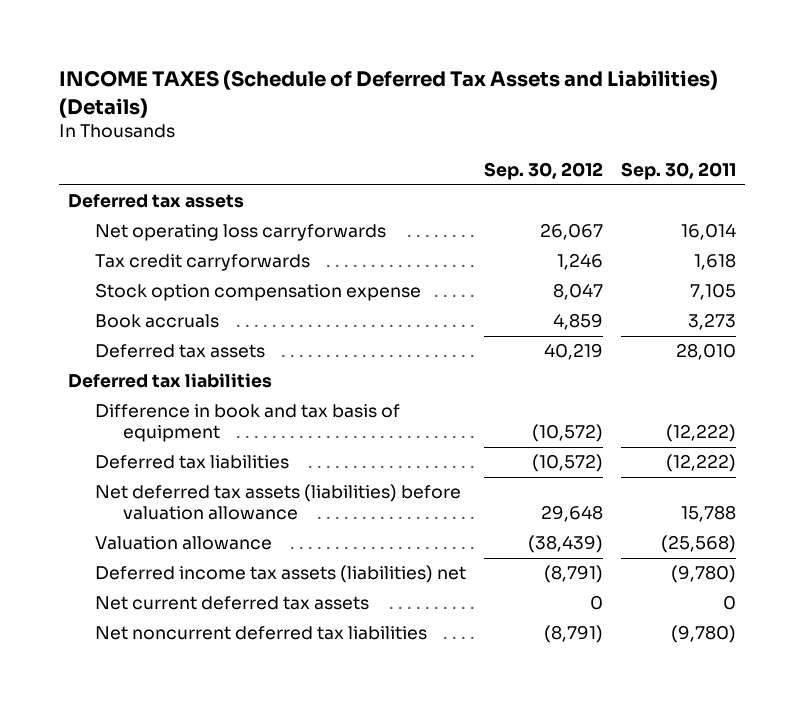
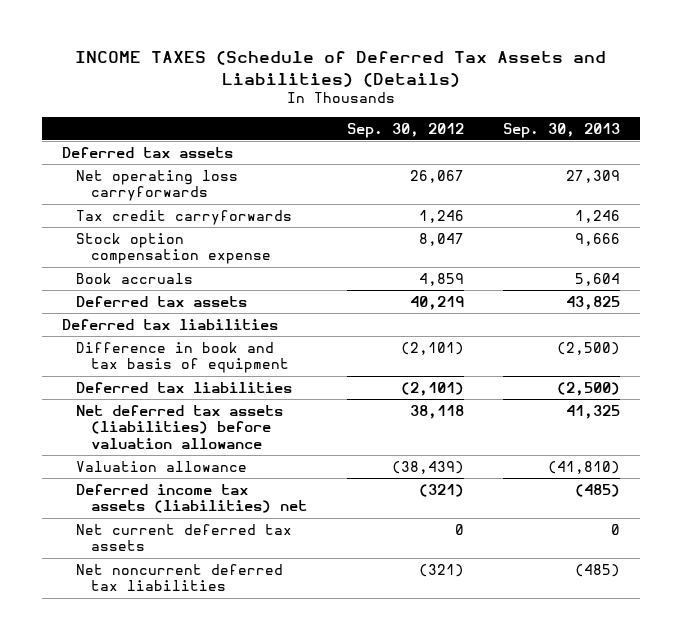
[621,162,737,181] Sep. 30, 2011 -> none
none -> [502,122,620,138] Sep. 30, 2013
[532,424,604,443] (10,572) -> [400,341,464,355] (2,101)
[532,454,604,473] (10,572) -> [400,381,464,396] (2,101)
[541,505,604,523] 29,648 -> [409,404,464,419] 38,118
[544,565,604,584] (8,791) -> [418,483,464,497] (321)
[544,625,604,644] (8,791) -> [418,563,464,577] (321)

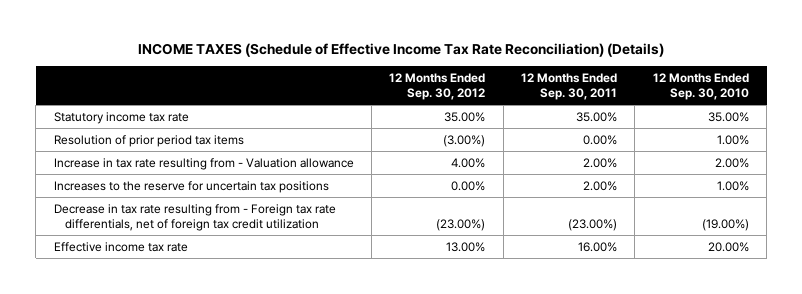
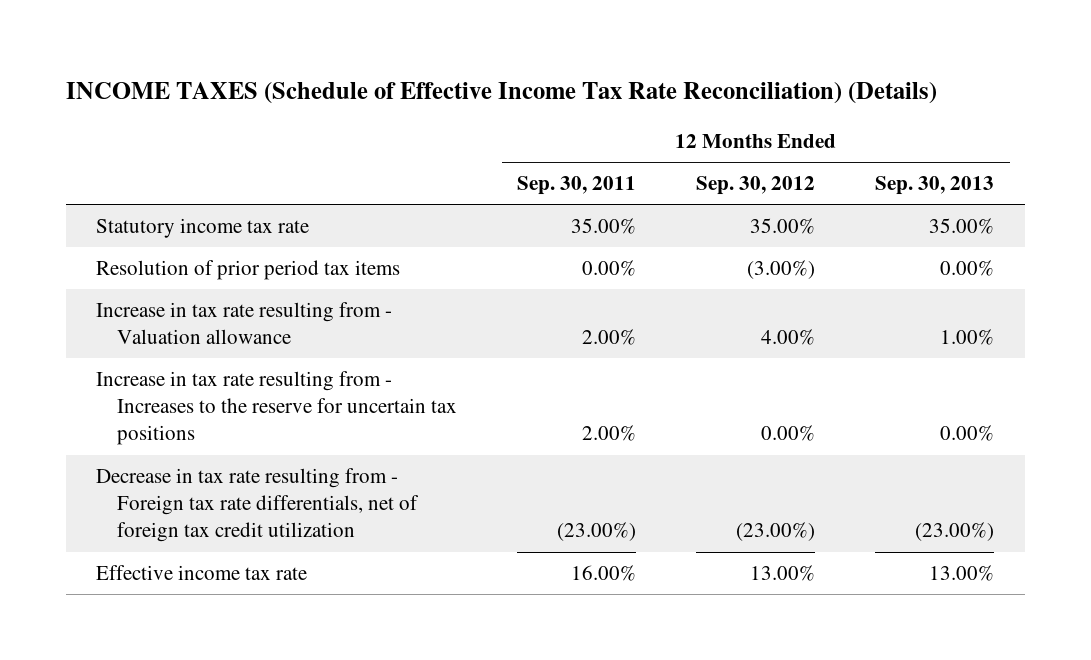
[652,73,749,100] 12 Months Ended Sep. 30, 2010 -> none
none -> [875,176,995,196] Sep. 30, 2013
[53,180,329,193] Increases to the reserve for uncertain tax positions -> [96,371,458,446] Increase in tax rate resulting from - Increases to the reserve for uncertain tax positions

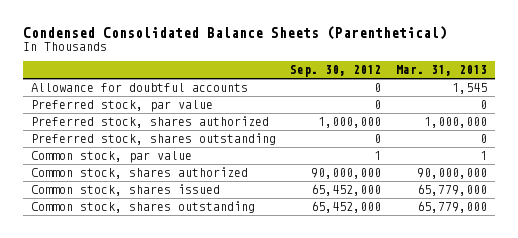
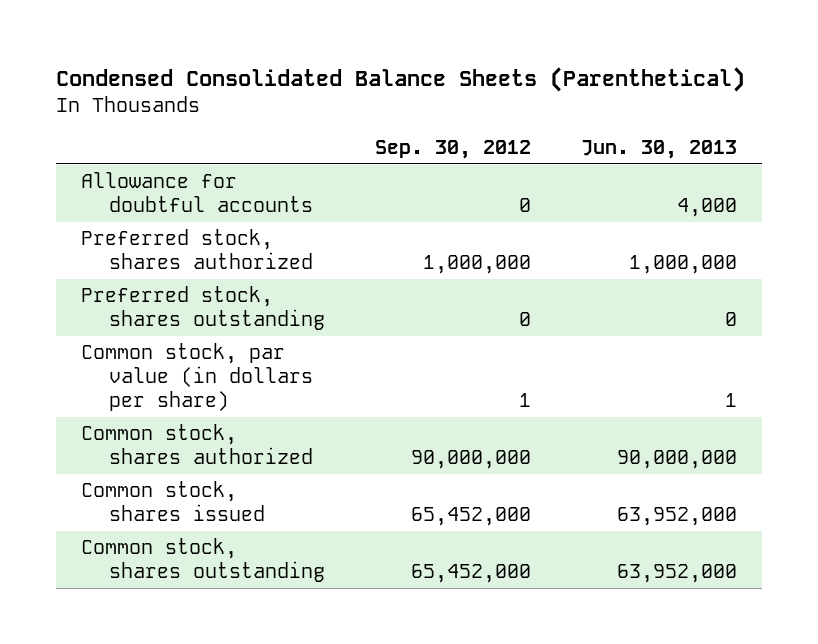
[396,65,488,77] Mar. 31, 2013 -> none
none -> [580,140,737,160] Jun. 30, 2013
[30,99,213,112] Preferred stock, par value -> none
[30,150,192,163] Common stock, par value -> [80,343,313,412] Common stock, par value (in dollars per share)

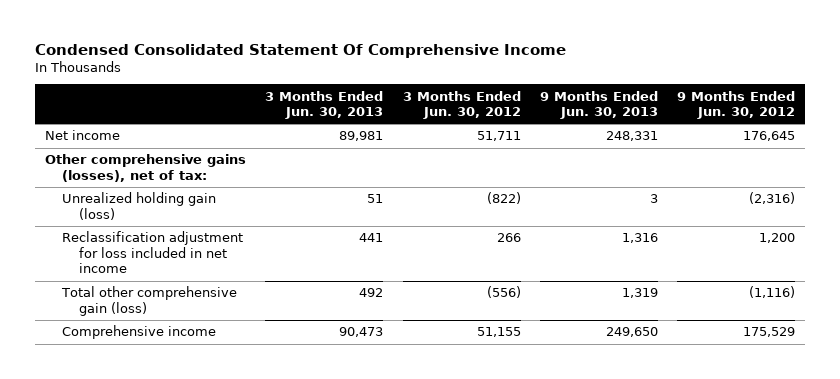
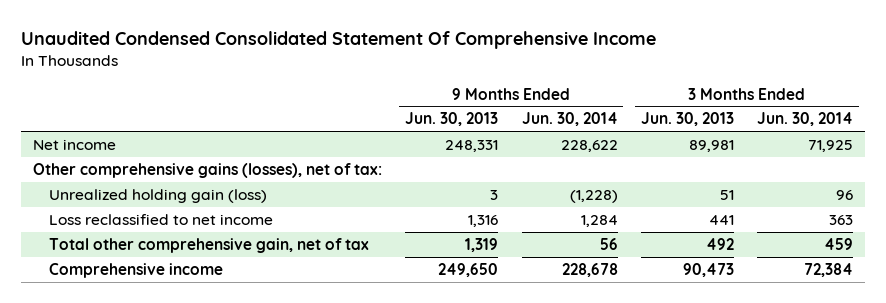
[35,43,567,58] Condensed Consolidated Statement Of Comprehensive Income -> [21,31,657,50] Unaudited Condensed Consolidated Statement Of Comprehensive Income
[402,90,521,120] 3 Months Ended Jun. 30, 2012 -> none
[677,90,796,120] 9 Months Ended Jun. 30, 2012 -> none
none -> [521,112,618,127] Jun. 30, 2014
none -> [757,112,854,127] Jun. 30, 2014
[61,231,243,274] Reclassification adjustment for loss included in net income -> [49,213,274,225] Loss reclassified to net income
[60,286,237,316] Total other comprehensive gain (loss) -> [49,237,370,253] Total other comprehensive gain, net of tax

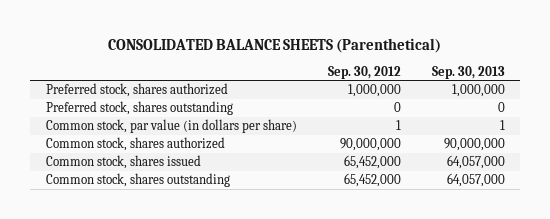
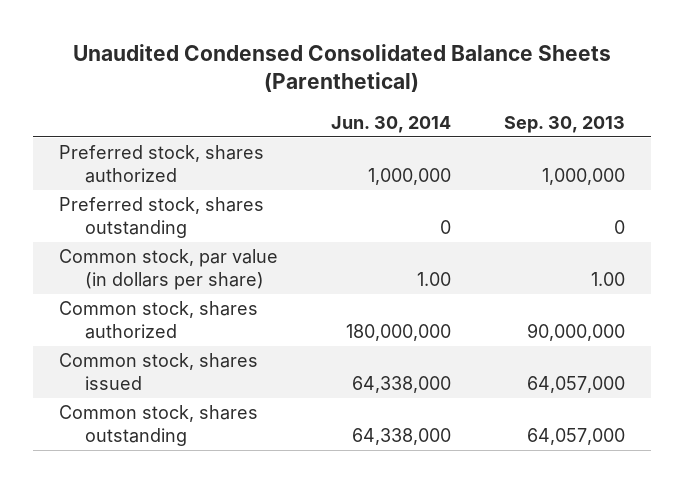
[108,37,442,53] CONSOLIDATED BALANCE SHEETS (Parenthetical) -> [73,43,612,92] Unaudited Condensed Consolidated Balance Sheets (Parenthetical)
[327,65,401,79] Sep. 30, 2012 -> none
none -> [331,115,452,133] Jun. 30, 2014
[499,120,505,131] 1 -> [590,271,625,286] 1.00

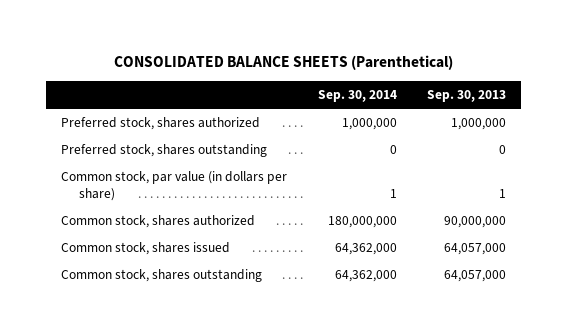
[73,43,612,92] Unaudited Condensed Consolidated Balance Sheets (Parenthetical) -> [113,55,453,71] CONSOLIDATED BALANCE SHEETS (Parenthetical)
[331,115,452,133] Jun. 30, 2014 -> none
none -> [317,90,397,103] Sep. 30, 2014
[590,271,625,286] 1.00 -> [498,189,506,199] 1

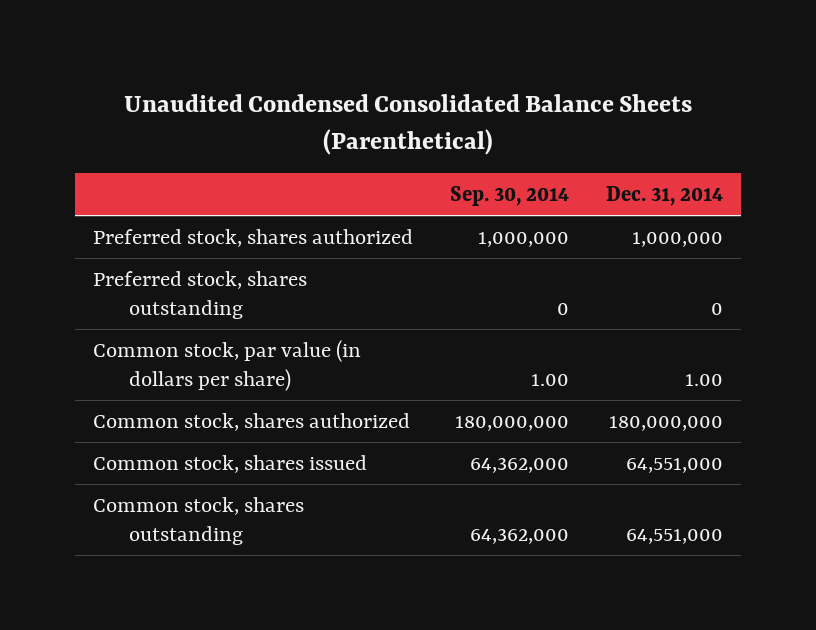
[113,55,453,71] CONSOLIDATED BALANCE SHEETS (Parenthetical) -> [124,94,693,156] Unaudited Condensed Consolidated Balance Sheets (Parenthetical)
[426,90,506,103] Sep. 30, 2013 -> none
none -> [605,186,723,207] Dec. 31, 2014
[389,189,397,199] 1 -> [531,374,570,387] 1.00

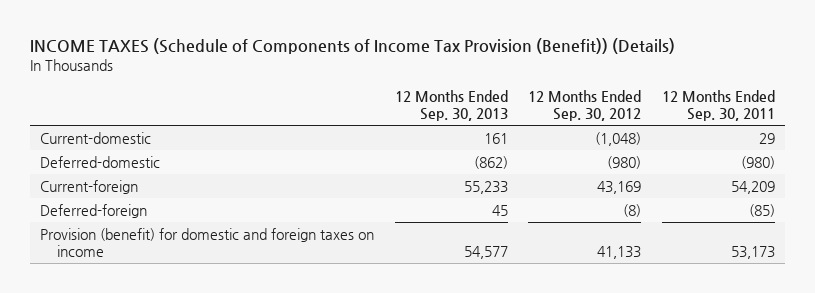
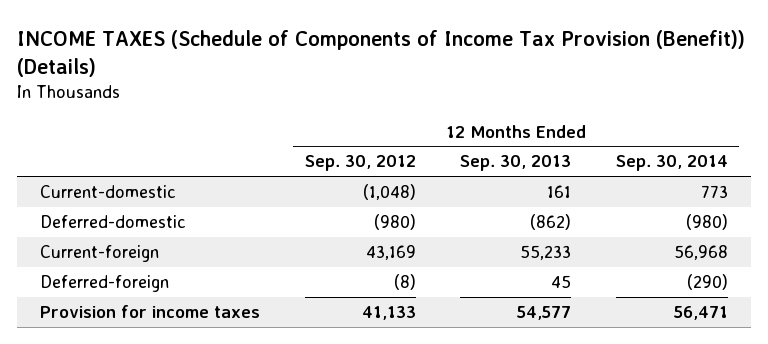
[661,89,775,121] 12 Months Ended Sep. 30, 2011 -> none
none -> [616,155,729,172] Sep. 30, 2014
[40,228,375,258] Provision (benefit) for domestic and foreign taxes on income -> [39,305,260,319] Provision for income taxes

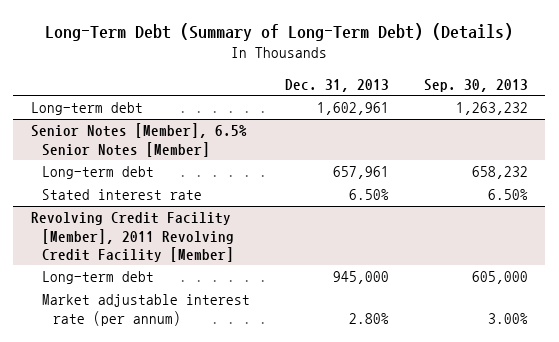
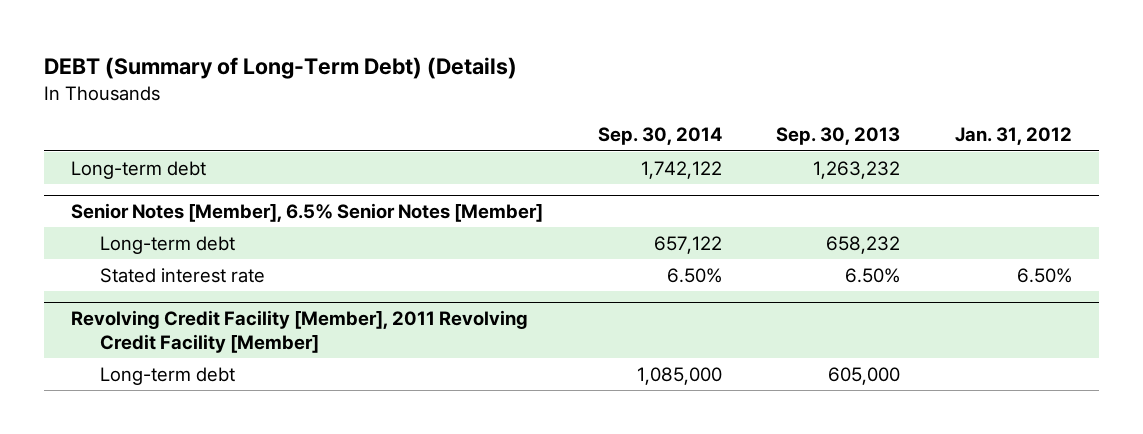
[45,22,514,41] Long-Term Debt (Summary of Long-Term Debt) (Details) -> [43,56,517,79] DEBT (Summary of Long-Term Debt) (Details)
[284,78,389,92] Dec. 31, 2013 -> none
none -> [597,127,722,146] Sep. 30, 2014
none -> [954,127,1072,146] Jan. 31, 2012
[41,294,250,326] Market adjustable interest rate (per annum) -> none

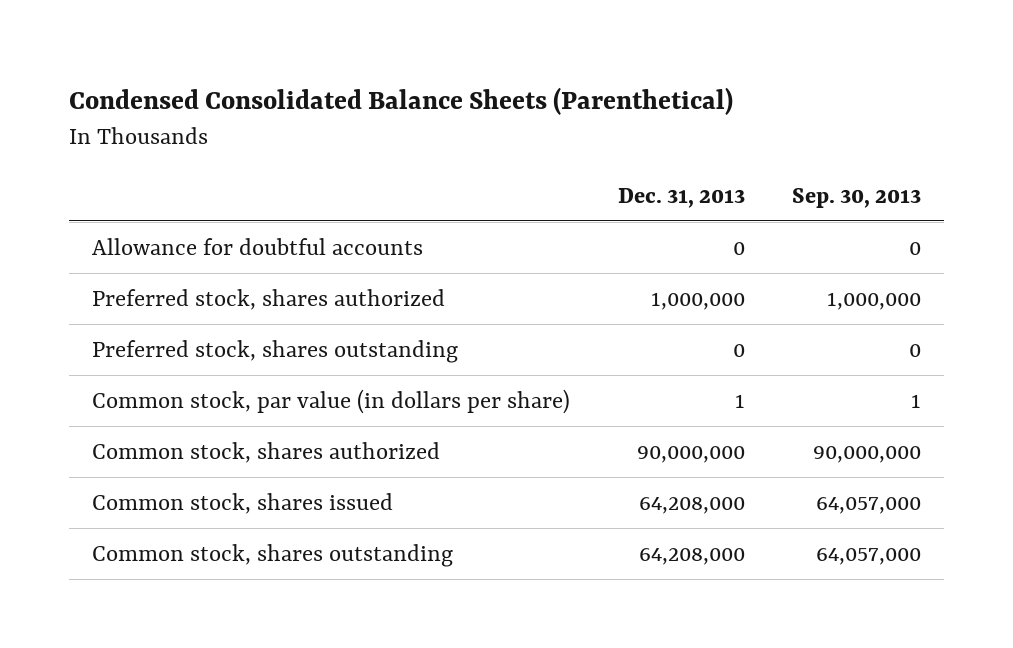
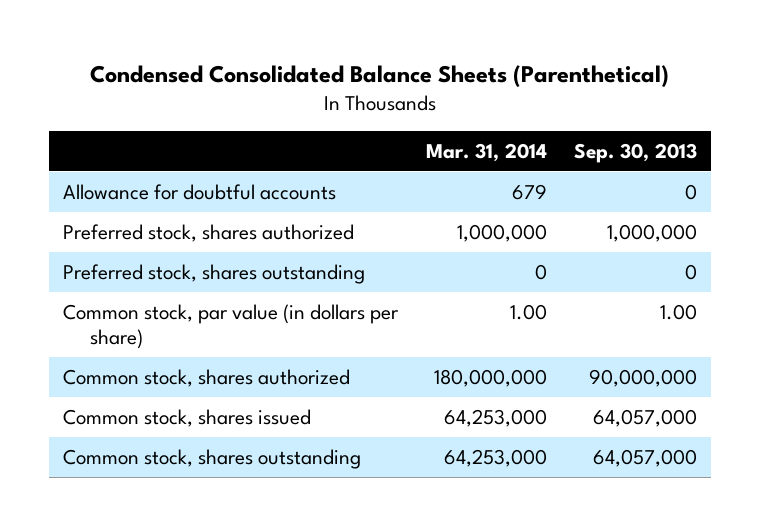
[617,187,745,208] Dec. 31, 2013 -> none
none -> [425,142,547,162] Mar. 31, 2014
[910,393,921,408] 1 -> [660,303,698,320] 1.00

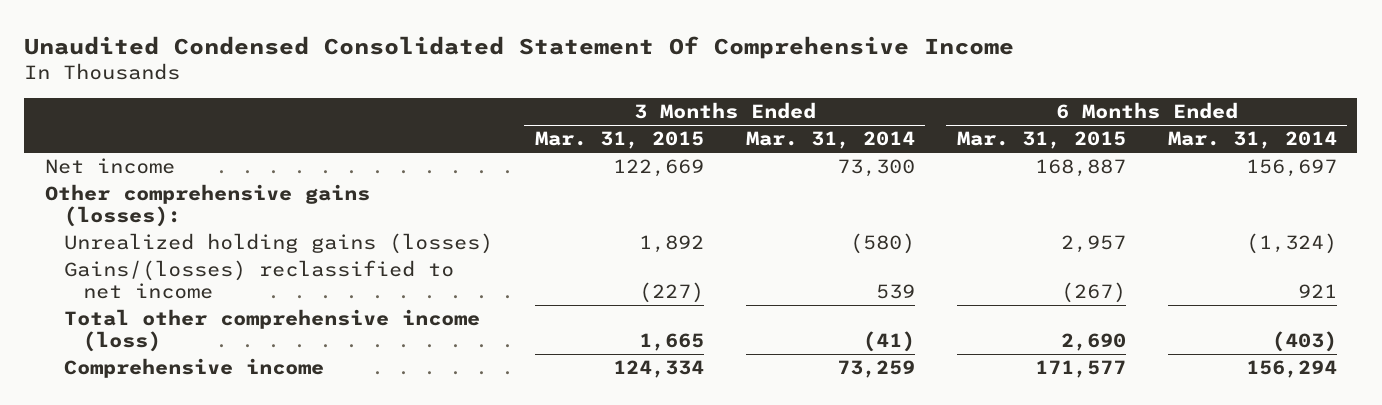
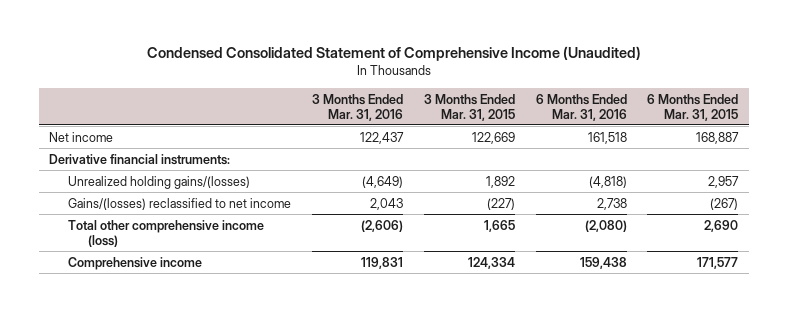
[24,35,1015,59] Unaudited Condensed Consolidated Statement Of Comprehensive Income -> [146,46,641,62] Condensed Consolidated Statement of Comprehensive Income (Unaudited)
[745,131,915,150] Mar. 31, 2014 -> none
[1167,131,1337,150] Mar. 31, 2014 -> none
none -> [312,93,404,121] 3 Months Ended Mar. 31, 2016
none -> [535,93,627,121] 6 Months Ended Mar. 31, 2016
[45,184,371,228] Other comprehensive gains (losses): -> none
none -> [49,153,231,165] Derivative financial instruments:
[64,233,494,255] Unrealized holding gains (losses) -> [68,175,251,189] Unrealized holding gains/(losses)

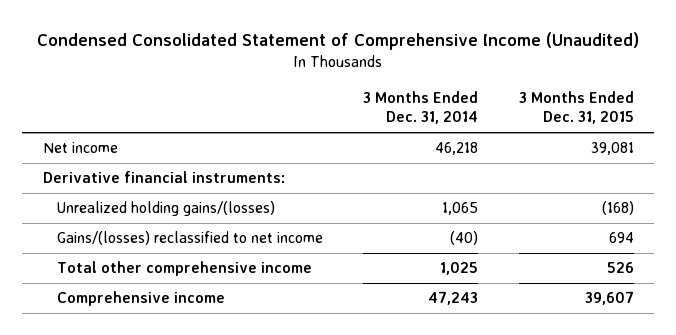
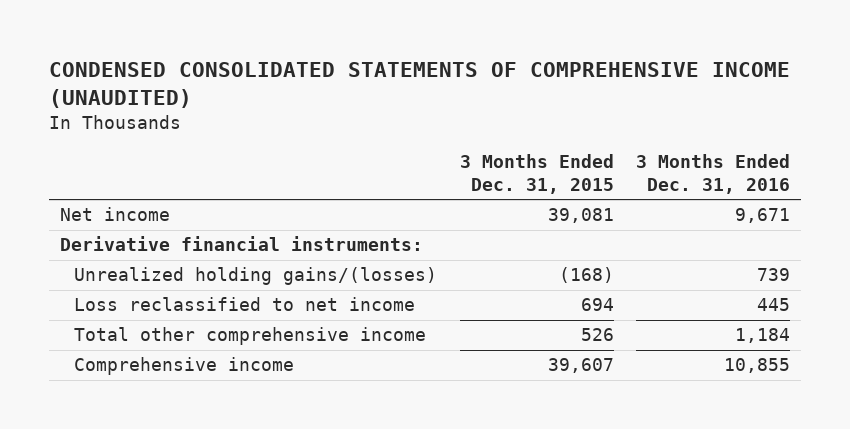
[37,32,640,51] Condensed Consolidated Statement of Comprehensive Income (Unaudited) -> [49,62,791,108] CONDENSED CONSOLIDATED STATEMENTS OF COMPREHENSIVE INCOME (UNAUDITED)
[363,90,479,125] 3 Months Ended Dec. 31, 2014 -> none
none -> [635,154,790,194] 3 Months Ended Dec. 31, 2016
[57,231,324,246] Gains/(losses) reclassified to net income -> [74,297,416,312] Loss reclassified to net income

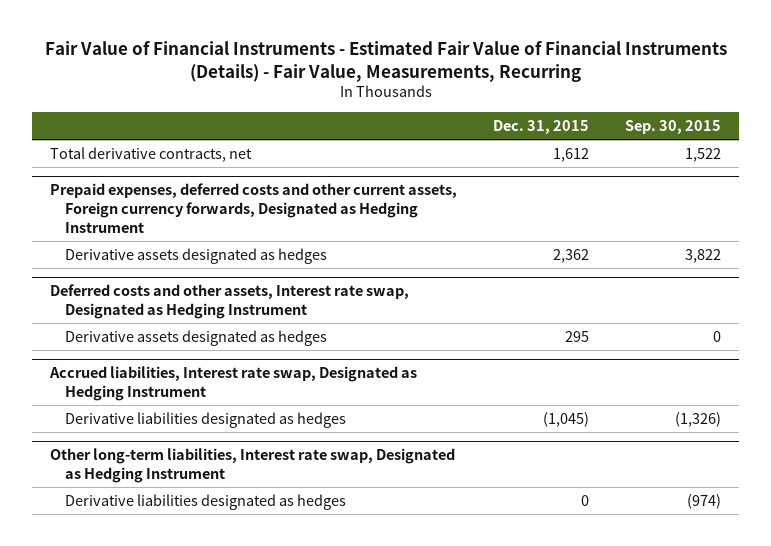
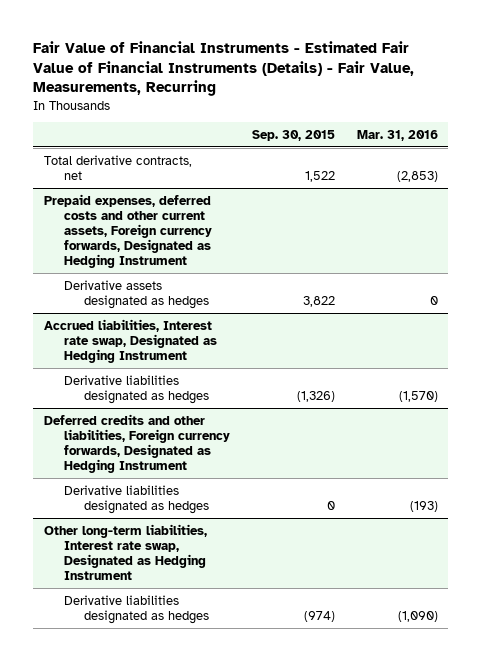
[493,120,590,135] Dec. 31, 2015 -> none
none -> [356,129,438,141] Mar. 31, 2016
[50,284,410,320] Deferred costs and other assets, Interest rate swap, Designated as Hedging Instrument -> none
[65,329,328,346] Derivative assets designated as hedges -> none
none -> [44,413,231,473] Deferred credits and other liabilities, Foreign currency forwards, Designated as Hedging Instrument
none -> [64,484,209,514] Derivative liabilities designated as hedges

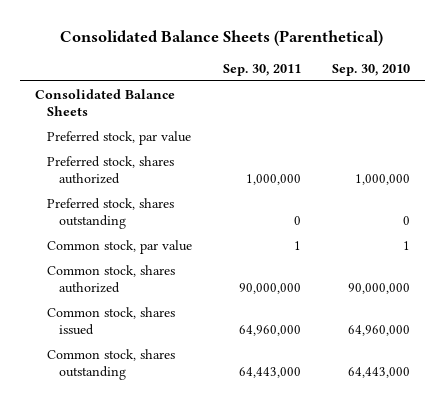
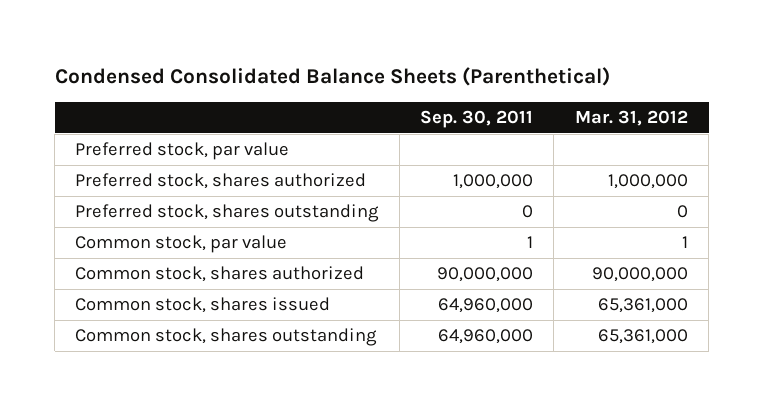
[60,29,384,46] Consolidated Balance Sheets (Parenthetical) -> [54,67,610,87] Condensed Consolidated Balance Sheets (Parenthetical)
[331,64,410,77] Sep. 30, 2010 -> none
none -> [574,109,688,126] Mar. 31, 2012
[35,89,176,116] Consolidated Balance Sheets -> none
[238,366,301,378] 64,443,000 -> [438,329,534,345] 64,960,000

